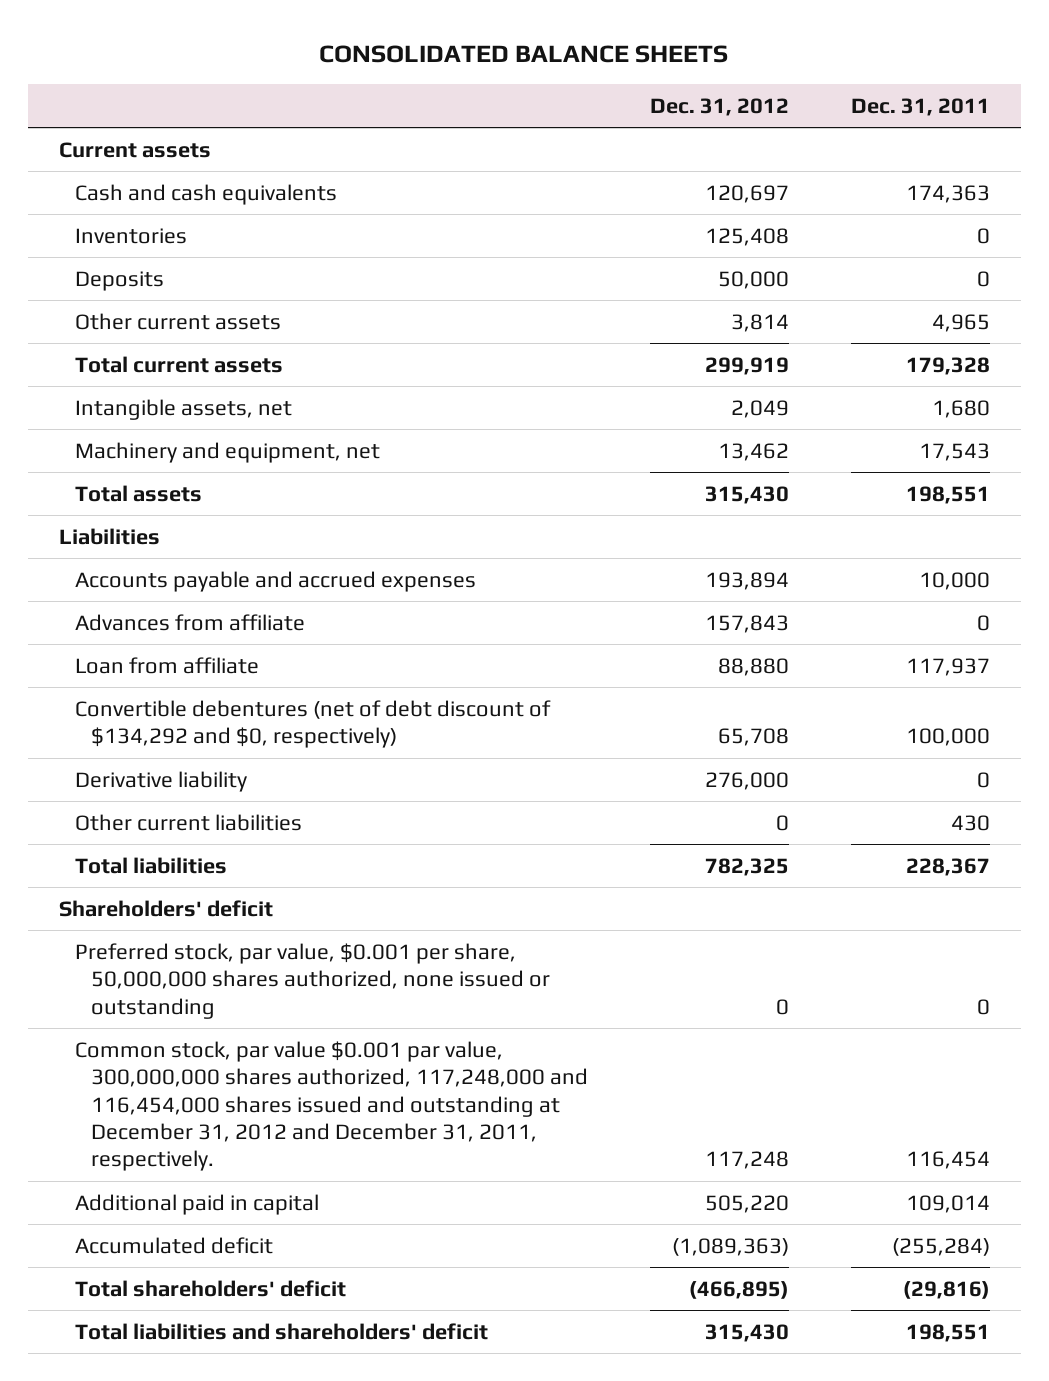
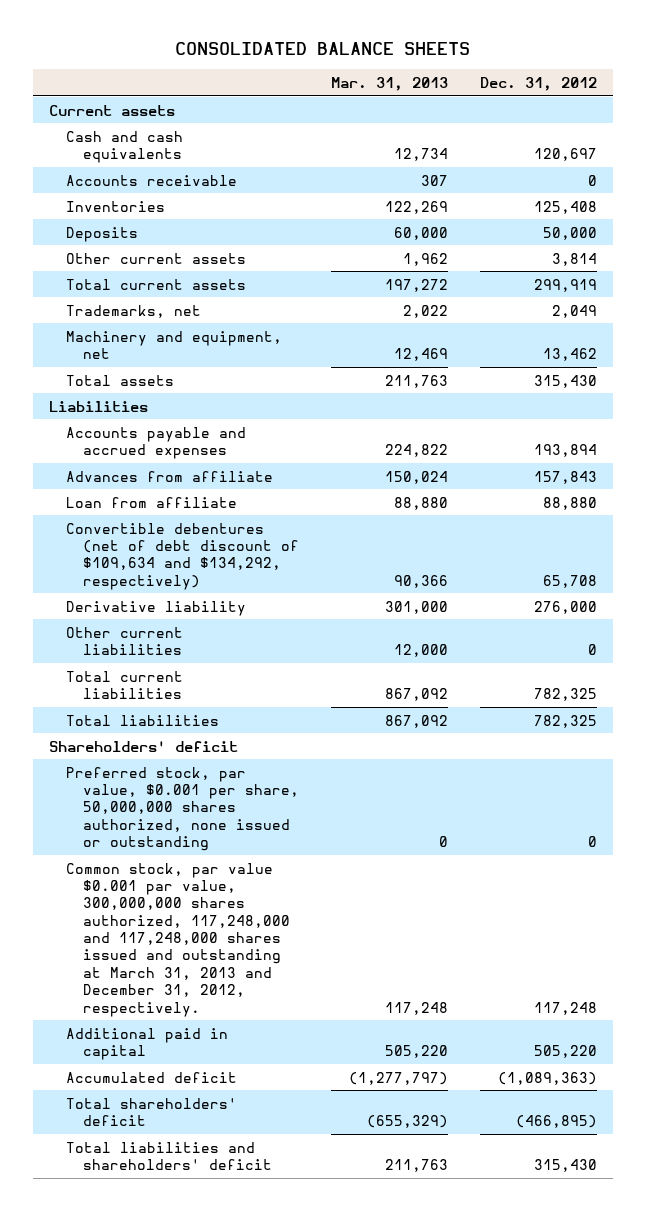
[850,97,990,116] Dec. 31, 2011 -> none
none -> [330,76,448,91] Mar. 31, 2013
none -> [66,174,238,186] Accounts receivable
[75,398,293,420] Intangible assets, net -> [66,304,202,318] Trademarks, net
[75,699,552,749] Convertible debentures (net of debt discount of $134,292 and $0, respectively) -> [66,522,299,590] Convertible debentures (net of debt discount of $109,634 and $134,292, respectively)
none -> [66,670,184,699] Total current liabilities
[75,1040,588,1172] Common stock, par value $0.001 par value, 300,000,000 shares authorized, 117,248,000 and 116,454,000 shares issued and outstanding at December 31, 2012 and December 31, 2011, respectively. -> [66,862,290,1017] Common stock, par value $0.001 par value, 300,000,000 shares authorized, 117,248,000 and 117,248,000 shares issued and outstanding at March 31, 2013 and December 31, 2012, respectively.

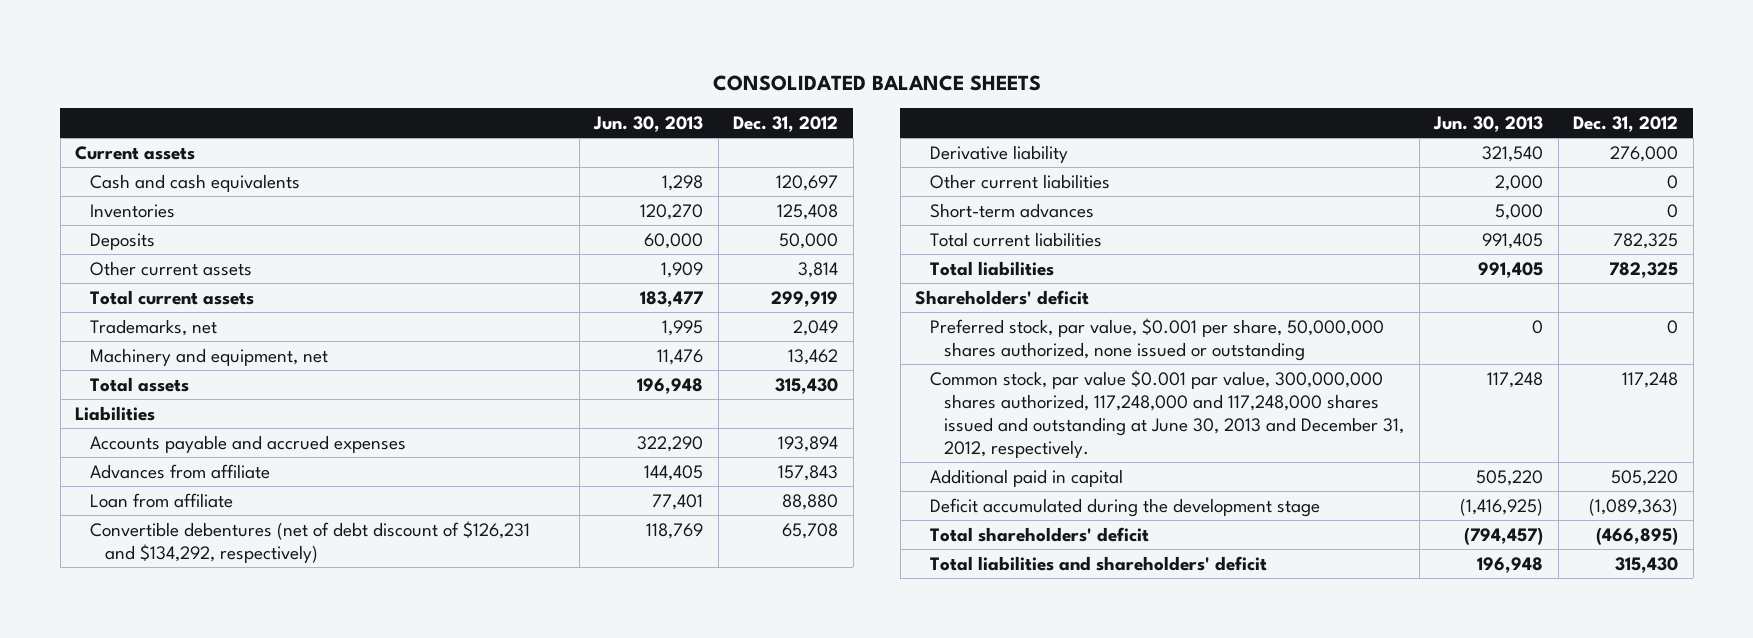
[330,76,448,91] Mar. 31, 2013 -> none
none -> [593,116,704,133] Jun. 30, 2013
[66,174,238,186] Accounts receivable -> none
[66,522,299,590] Convertible debentures (net of debt discount of $109,634 and $134,292, respectively) -> [89,520,530,563] Convertible debentures (net of debt discount of $126,231 and $134,292, respectively)
none -> [929,202,1094,218] Short-term advances
[66,862,290,1017] Common stock, par value $0.001 par value, 300,000,000 shares authorized, 117,248,000 and 117,248,000 shares issued and outstanding at March 31, 2013 and December 31, 2012, respectively. -> [929,369,1405,458] Common stock, par value $0.001 par value, 300,000,000 shares authorized, 117,248,000 and 117,248,000 shares issued and outstanding at June 30, 2013 and December 31, 2012, respectively.
[66,1071,238,1083] Accumulated deficit -> [929,497,1320,517] Deficit accumulated during the development stage

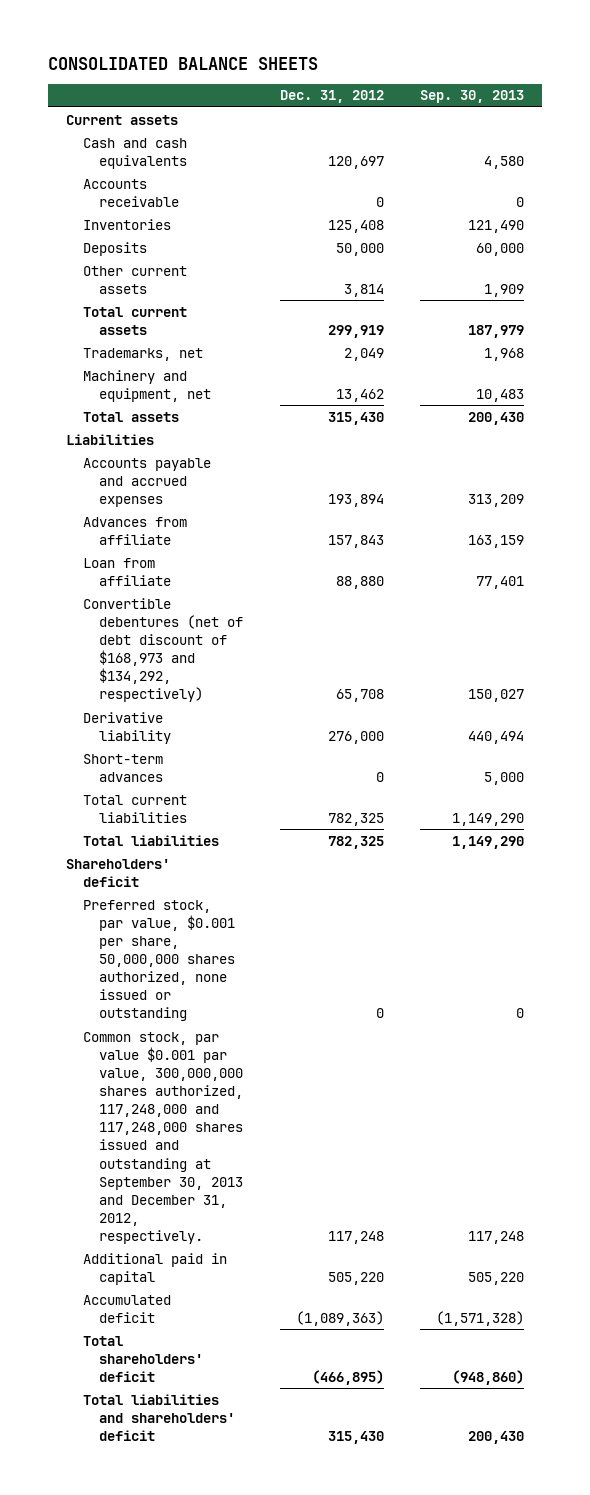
[593,116,704,133] Jun. 30, 2013 -> none
none -> [420,90,525,104] Sep. 30, 2013
none -> [82,178,180,207] Accounts receivable
[89,520,530,563] Convertible debentures (net of debt discount of $126,231 and $134,292, respectively) -> [82,597,244,703] Convertible debentures (net of debt discount of $168,973 and $134,292, respectively)
[929,173,1110,189] Other current liabilities -> none
[929,369,1405,458] Common stock, par value $0.001 par value, 300,000,000 shares authorized, 117,248,000 and 117,248,000 shares issued and outstanding at June 30, 2013 and December 31, 2012, respectively. -> [82,1031,244,1245] Common stock, par value $0.001 par value, 300,000,000 shares authorized, 117,248,000 and 117,248,000 shares issued and outstanding at September 30, 2013 and December 31, 2012, respectively.
[929,497,1320,517] Deficit accumulated during the development stage -> [82,1294,171,1323] Accumulated deficit

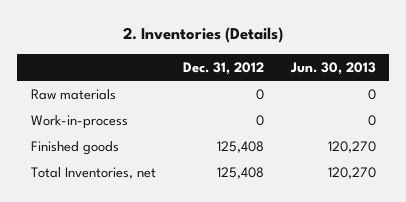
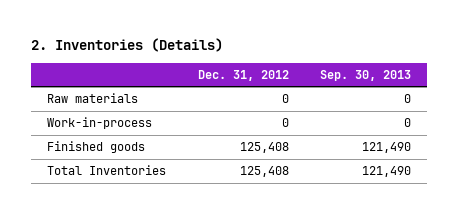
[289,61,376,75] Jun. 30, 2013 -> none
none -> [320,69,412,81] Sep. 30, 2013
[30,166,156,179] Total Inventories, net -> [47,165,167,176] Total Inventories

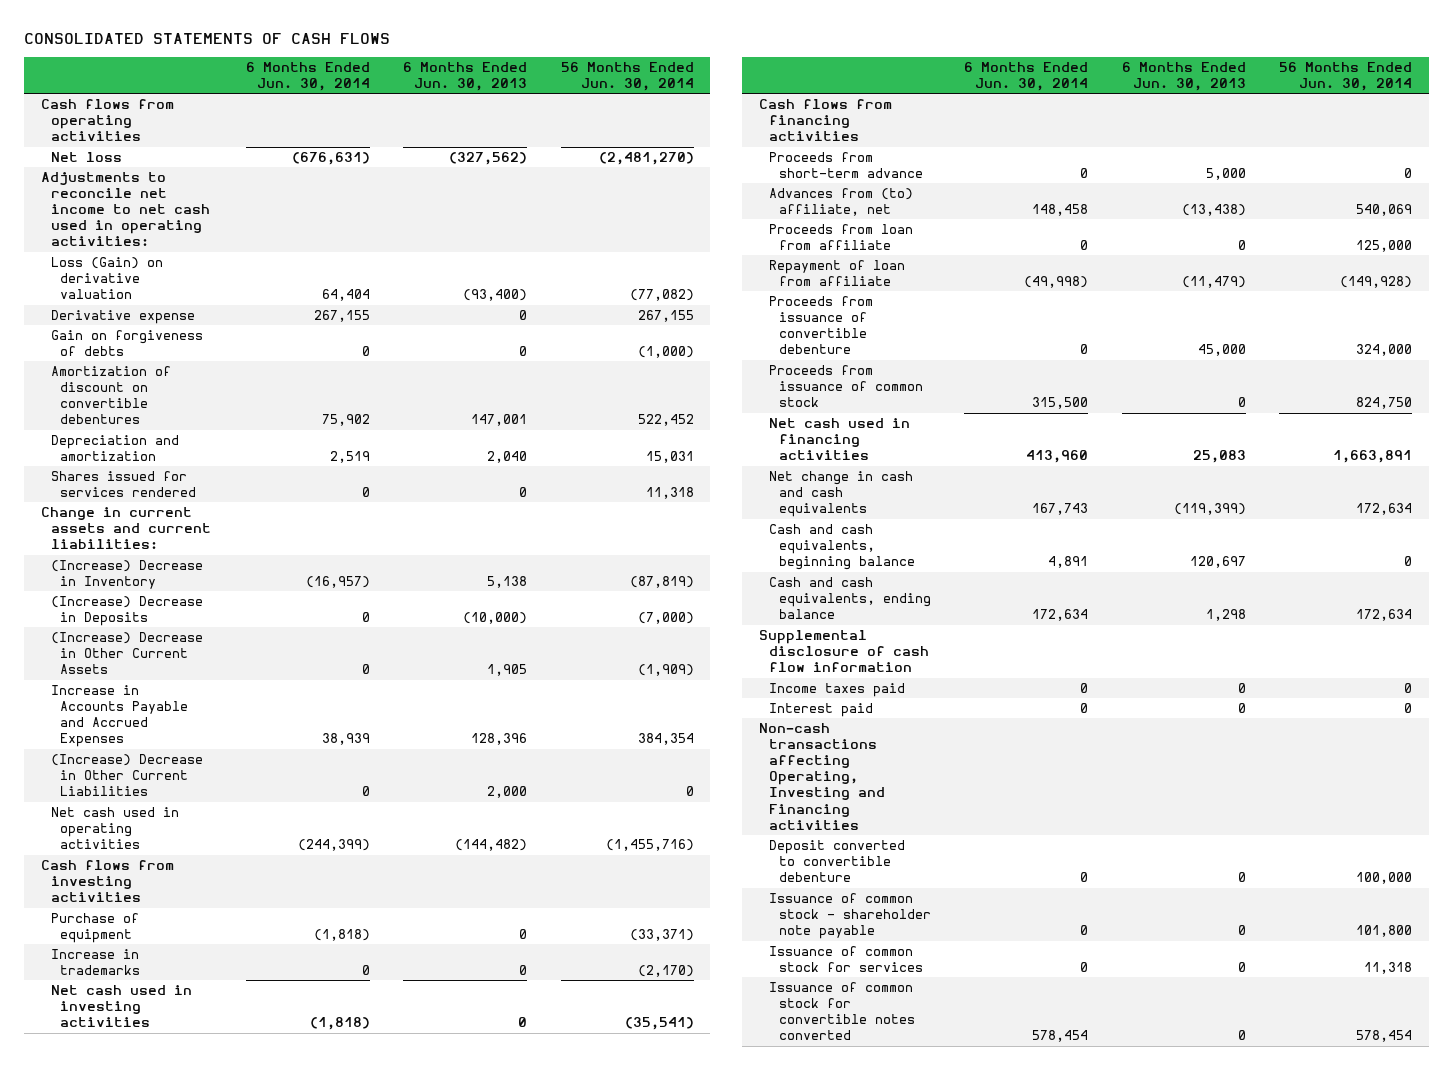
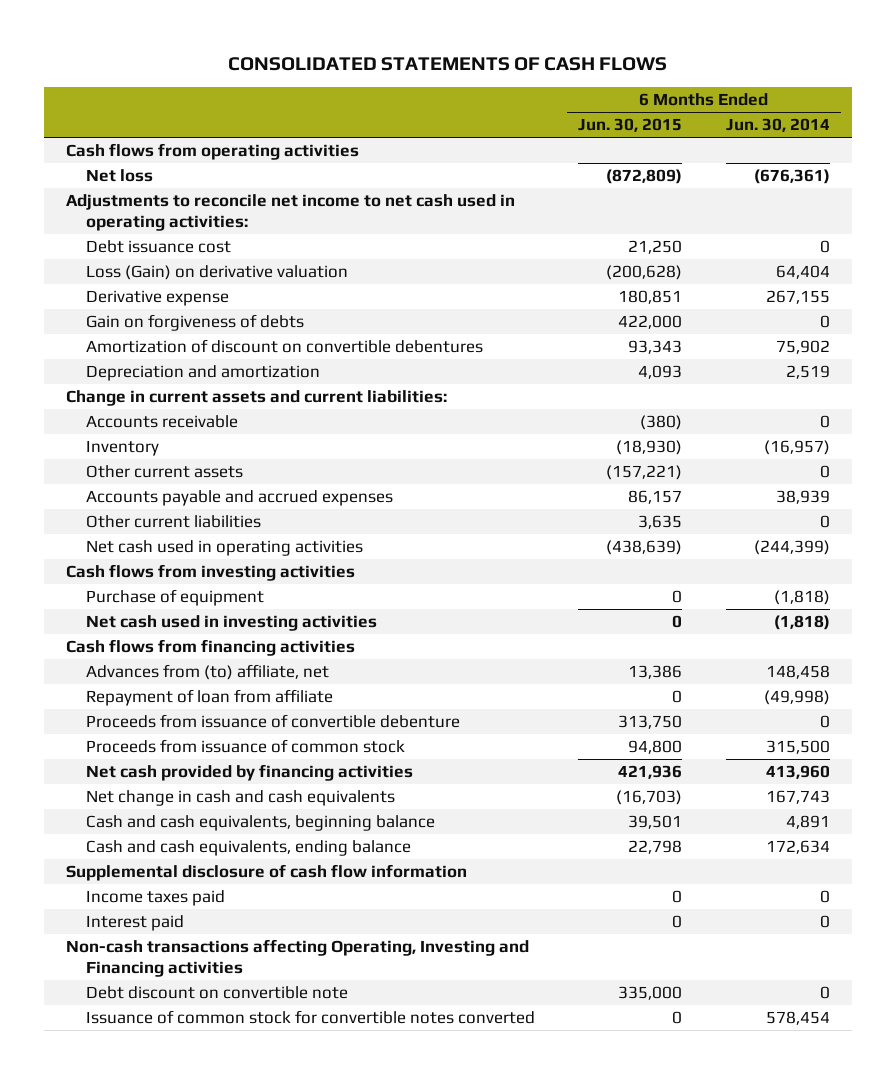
[403,61,528,91] 6 Months Ended Jun. 30, 2013 -> none
[560,61,694,91] 56 Months Ended Jun. 30, 2014 -> none
none -> [578,118,683,133] Jun. 30, 2015
[291,152,370,166] (676,631) -> [753,169,830,185] (676,361)
none -> [85,240,231,254] Debt issuance cost
[50,471,197,498] Shares issued for services rendered -> none
[50,596,203,627] (Increase) Decrease in Deposits -> none
none -> [85,415,238,429] Accounts receivable
[50,560,203,590] (Increase) Decrease in Inventory -> [85,440,159,457] Inventory
[50,632,203,675] (Increase) Decrease in Other Current Assets -> [85,465,243,479] Other current assets
[50,685,189,748] Increase in Accounts Payable and Accrued Expenses -> [85,490,393,507] Accounts payable and accrued expenses
[50,754,203,797] (Increase) Decrease in Other Current Liabilities -> [85,515,261,529] Other current liabilities
[50,949,141,976] Increase in trademarks -> none
[769,152,923,179] Proceeds from short-term advance -> none
[769,224,914,251] Proceeds from loan from affiliate -> none
[769,418,911,461] Net cash used in financing activities -> [85,764,413,782] Net cash provided by financing activities
[769,840,906,883] Deposit converted to convertible debenture -> none
[769,893,931,940] Issuance of common stock - shareholder note payable -> none
[769,946,923,973] Issuance of common stock for services -> none
none -> [85,986,348,1000] Debt discount on convertible note

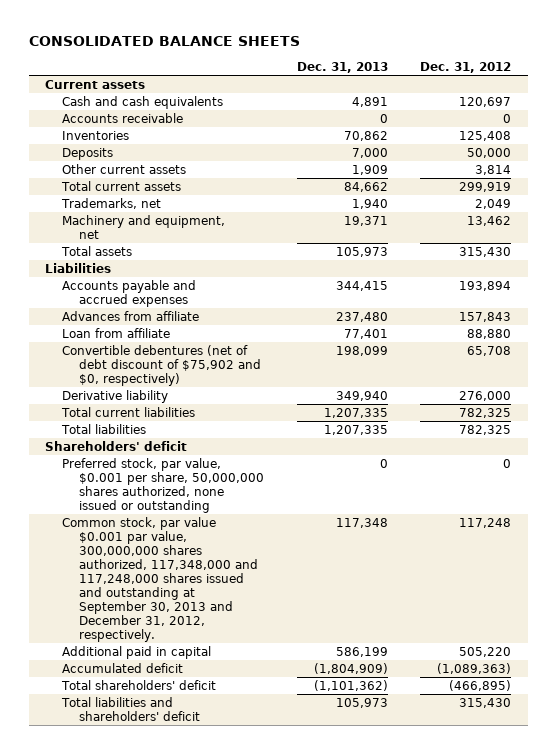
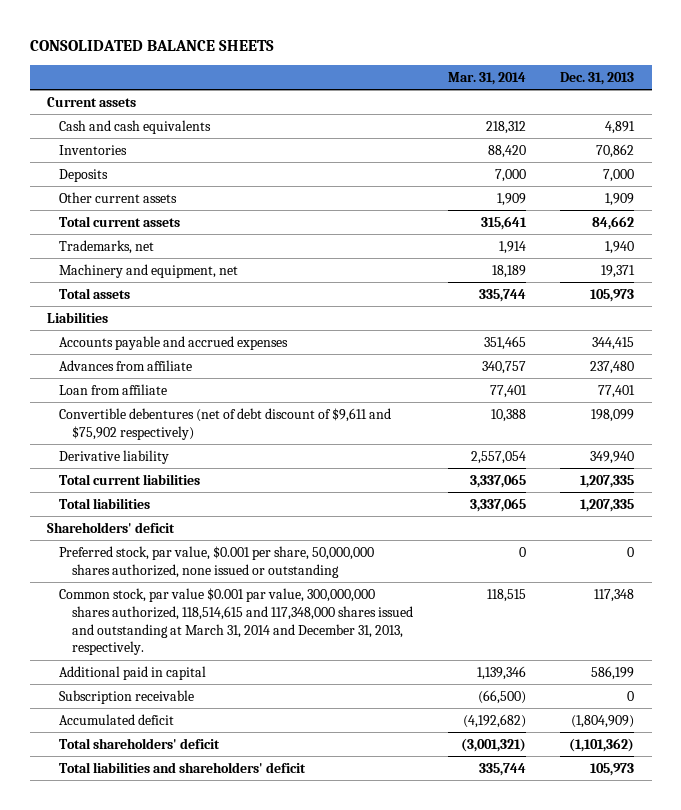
[420,61,512,73] Dec. 31, 2012 -> none
none -> [447,72,526,86] Mar. 31, 2014
[61,112,183,123] Accounts receivable -> none
[61,344,261,386] Convertible debentures (net of debt discount of $75,902 and $0, respectively) -> [59,407,392,440] Convertible debentures (net of debt discount of $9,611 and $75,902 respectively)
[61,516,258,642] Common stock, par value $0.001 par value, 300,000,000 shares authorized, 117,348,000 and 117,248,000 shares issued and outstanding at September 30, 2013 and December 31, 2012, respectively. -> [59,587,413,656] Common stock, par value $0.001 par value, 300,000,000 shares authorized, 118,514,615 and 117,348,000 shares issued and outstanding at March 31, 2014 and December 31, 2013, respectively.
none -> [59,689,195,704] Subscription receivable

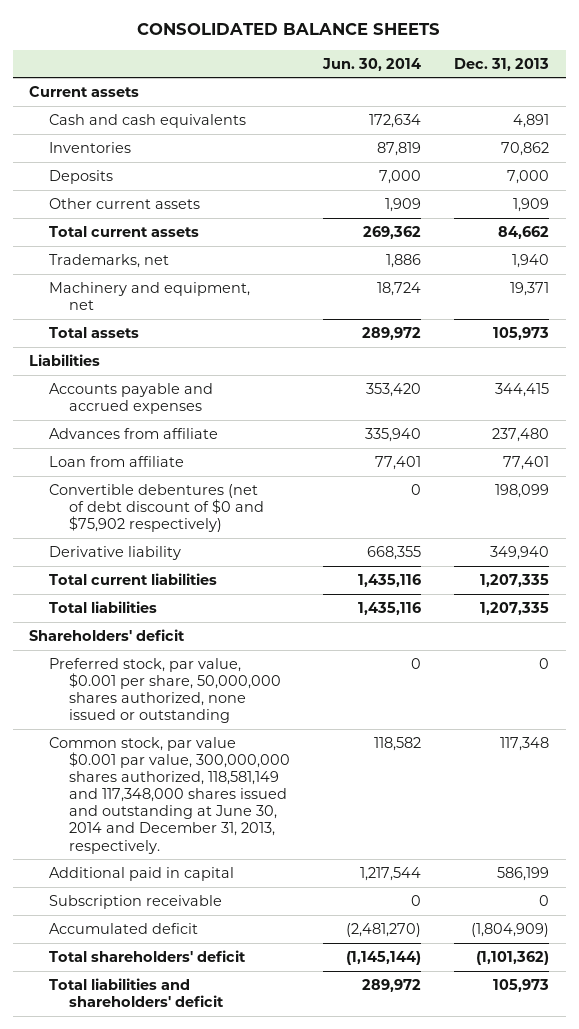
[447,72,526,86] Mar. 31, 2014 -> none
none -> [322,57,422,71] Jun. 30, 2014
[59,407,392,440] Convertible debentures (net of debt discount of $9,611 and $75,902 respectively) -> [48,483,264,533] Convertible debentures (net of debt discount of $0 and $75,902 respectively)
[59,587,413,656] Common stock, par value $0.001 par value, 300,000,000 shares authorized, 118,514,615 and 117,348,000 shares issued and outstanding at March 31, 2014 and December 31, 2013, respectively. -> [48,736,290,854] Common stock, par value $0.001 par value, 300,000,000 shares authorized, 118,581,149 and 117,348,000 shares issued and outstanding at June 30, 2014 and December 31, 2013, respectively.

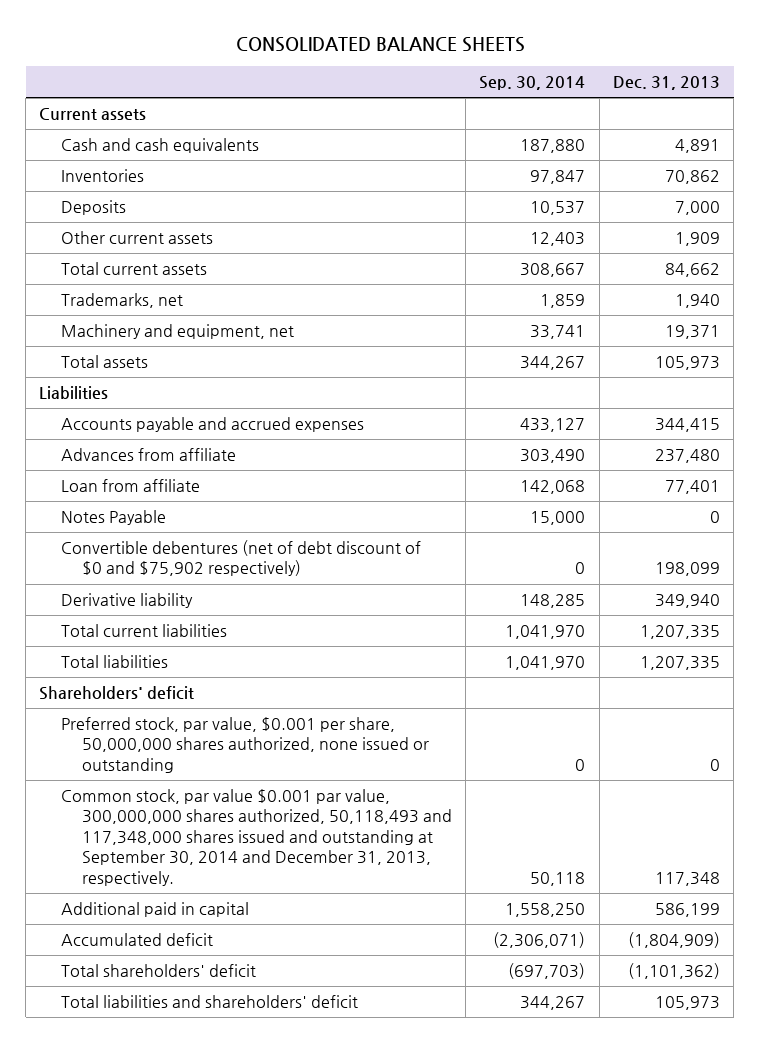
[322,57,422,71] Jun. 30, 2014 -> none
none -> [479,76,586,91] Sep. 30, 2014
none -> [60,510,166,526] Notes Payable
[48,736,290,854] Common stock, par value $0.001 par value, 300,000,000 shares authorized, 118,581,149 and 117,348,000 shares issued and outstanding at June 30, 2014 and December 31, 2013, respectively. -> [60,789,452,886] Common stock, par value $0.001 par value, 300,000,000 shares authorized, 50,118,493 and 117,348,000 shares issued and outstanding at September 30, 2014 and December 31, 2013, respectively.
[48,894,222,909] Subscription receivable -> none

